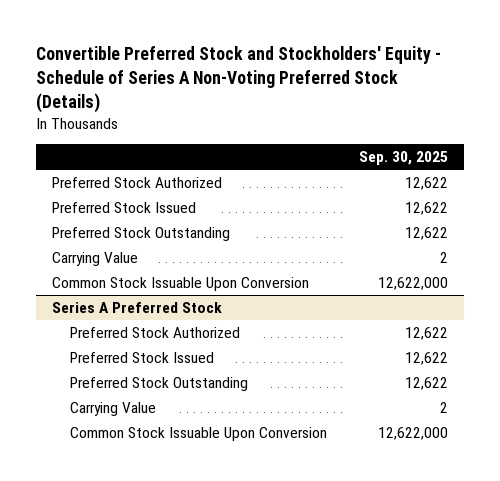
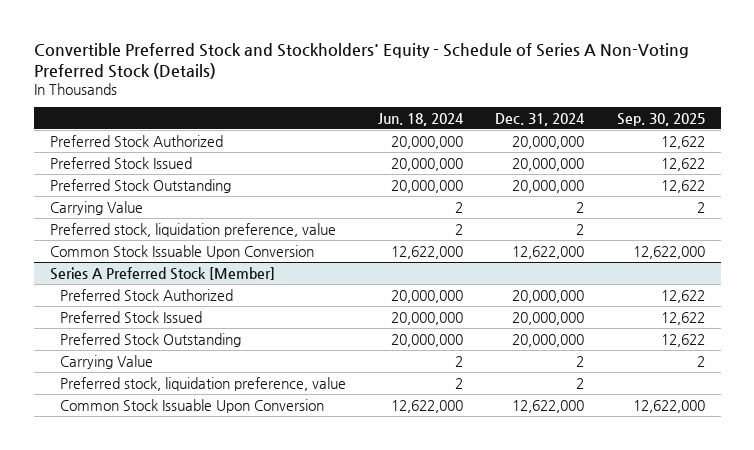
none -> [378,112,465,126] Jun. 18, 2024
none -> [495,112,586,126] Dec. 31, 2024
none -> [49,222,336,237] Preferred stock, liquidation preference, value
[52,301,223,313] Series A Preferred Stock -> [49,266,275,280] Series A Preferred Stock [Member]
none -> [60,376,347,391] Preferred stock, liquidation preference, value

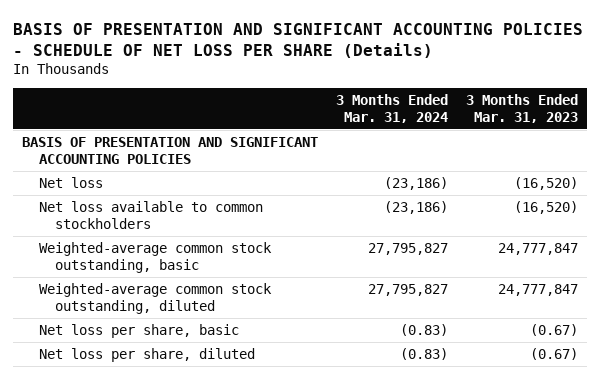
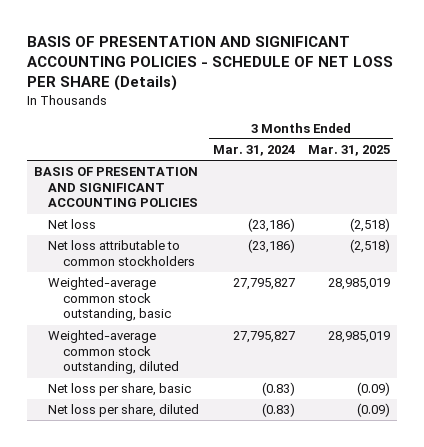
[466,93,579,123] 3 Months Ended Mar. 31, 2023 -> none
none -> [308,145,391,157] Mar. 31, 2025
[38,201,263,230] Net loss available to common stockholders -> [48,240,195,266] Net loss attributable to common stockholders

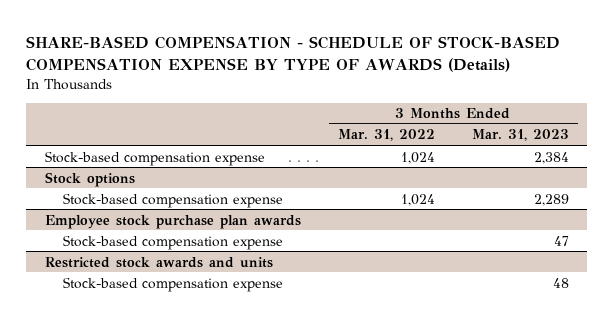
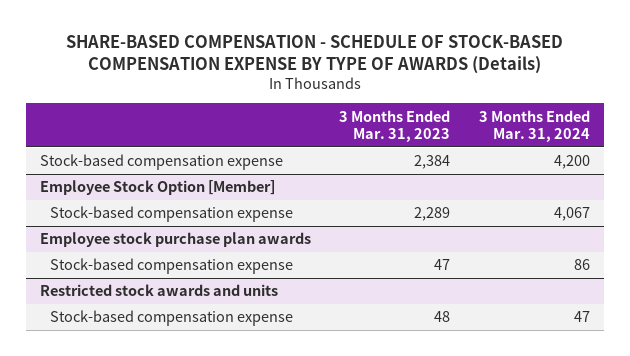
[337,129,435,142] Mar. 31, 2022 -> none
none -> [479,109,591,142] 3 Months Ended Mar. 31, 2024
[44,171,135,187] Stock options -> [39,180,275,196] Employee Stock Option [Member]

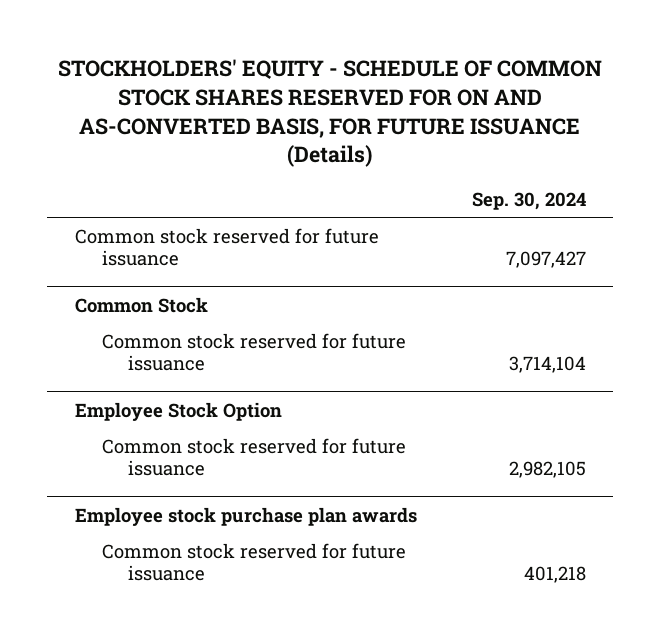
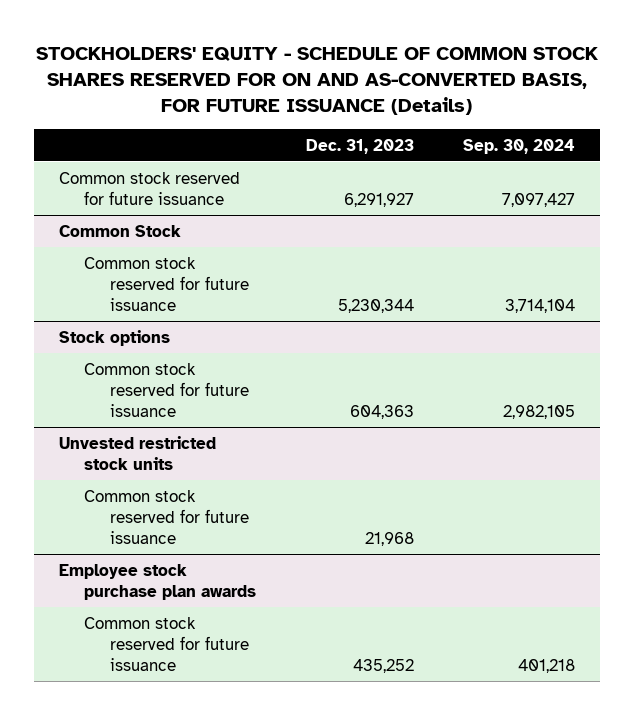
none -> [305,138,414,154] Dec. 31, 2023
[74,401,282,421] Employee Stock Option -> [59,329,171,346] Stock options
none -> [59,435,217,470] Unvested restricted stock units
none -> [84,489,249,545] Common stock reserved for future issuance

